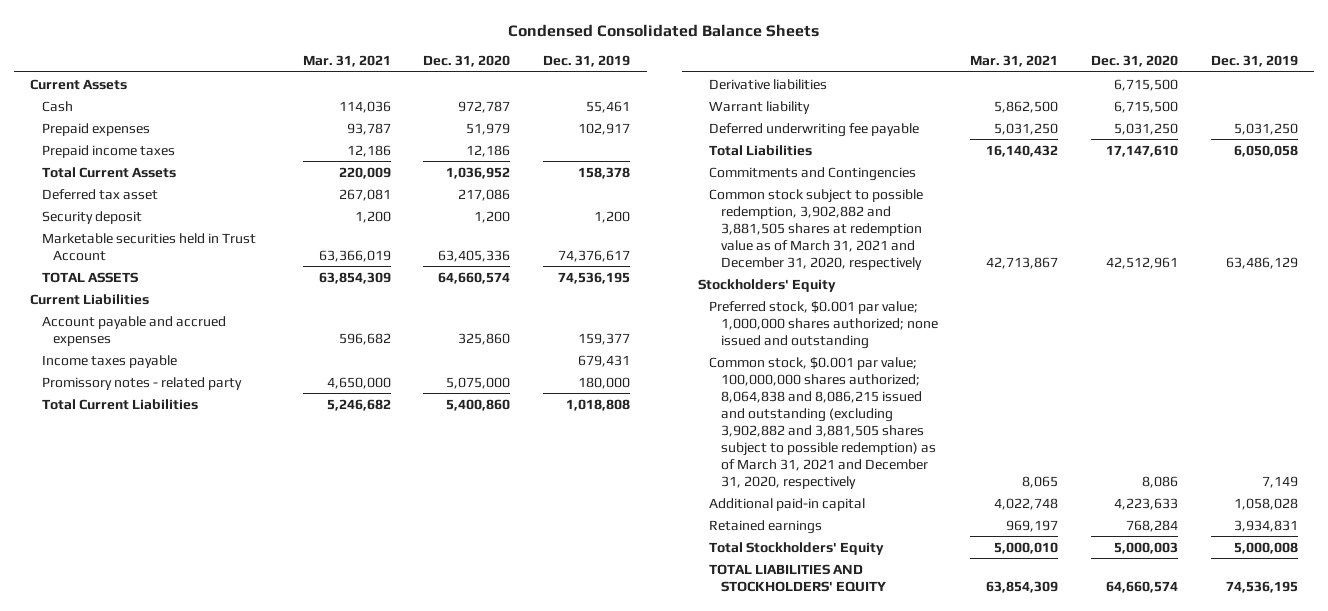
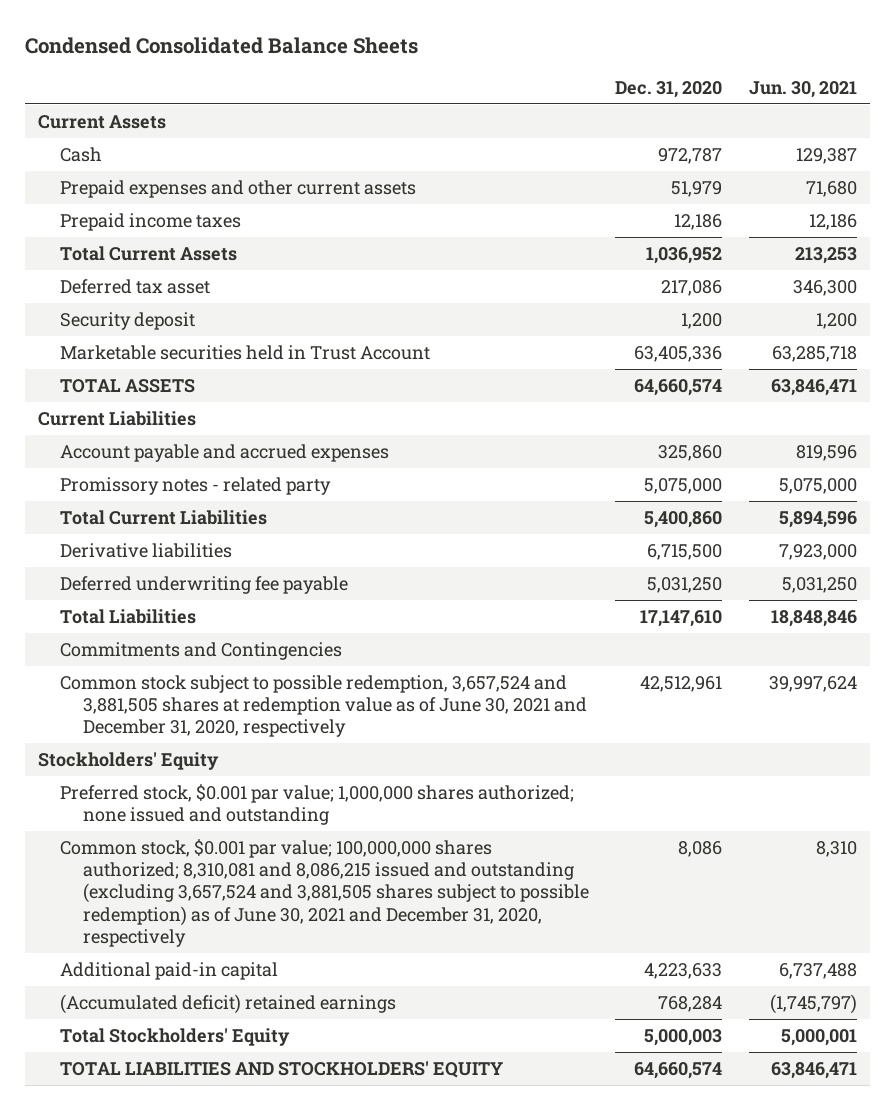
[302,55,391,68] Mar. 31, 2021 -> none
[543,55,631,68] Dec. 31, 2019 -> none
none -> [748,80,857,98] Jun. 30, 2021
[41,122,150,136] Prepaid expenses -> [60,180,417,199] Prepaid expenses and other current assets
[41,354,177,368] Income taxes payable -> none
[709,100,811,114] Warrant liability -> none
[709,188,924,270] Common stock subject to possible redemption, 3,902,882 and 3,881,505 shares at redemption value as of March 31, 2021 and December 31, 2020, respectively -> [60,675,587,738] Common stock subject to possible redemption, 3,657,524 and 3,881,505 shares at redemption value as of June 30, 2021 and December 31, 2020, respectively
[709,356,936,490] Common stock, $0.001 par value; 100,000,000 shares authorized; 8,064,838 and 8,086,215 issued and outstanding (excluding 3,902,882 and 3,881,505 shares subject to possible redemption) as of March 31, 2021 and December 31, 2020, respectively -> [60,839,589,947] Common stock, $0.001 par value; 100,000,000 shares authorized; 8,310,081 and 8,086,215 issued and outstanding (excluding 3,657,524 and 3,881,505 shares subject to possible redemption) as of June 30, 2021 and December 31, 2020, respectively
[709,519,823,534] Retained earnings -> [60,994,397,1015] (Accumulated deficit) retained earnings

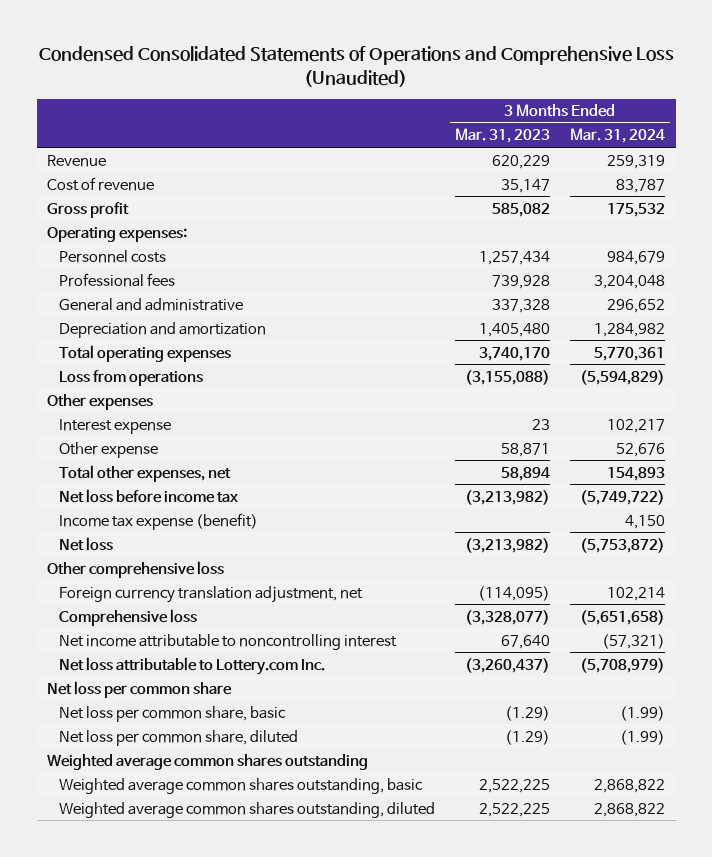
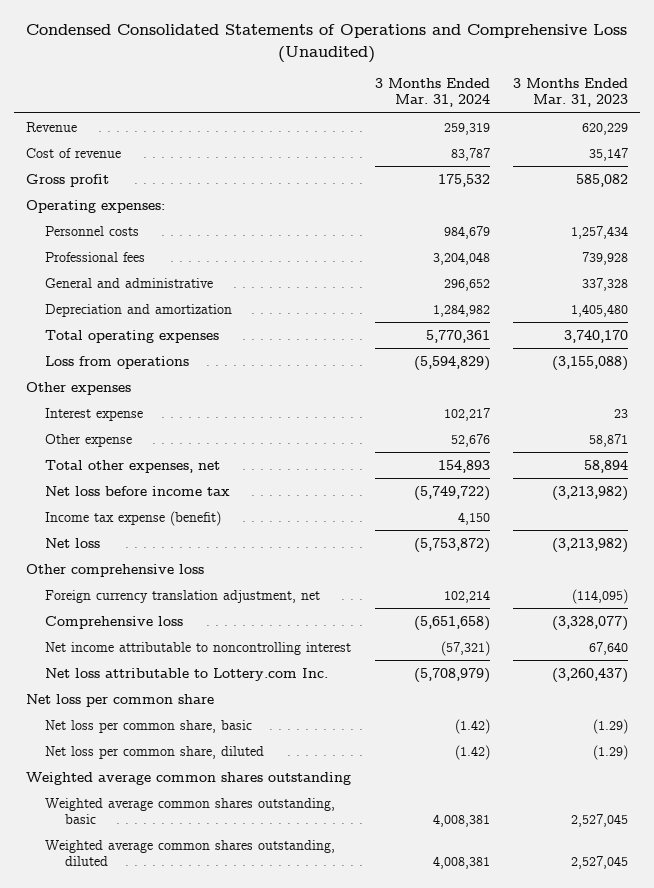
[620,705,666,721] (1.99) -> [454,718,490,734] (1.42)
[620,729,666,745] (1.99) -> [454,744,490,760] (1.42)
[479,778,551,793] 2,522,225 -> [571,814,629,828] 2,527,045
[594,778,666,793] 2,868,822 -> [432,814,490,828] 4,008,381
[479,802,551,817] 2,522,225 -> [571,856,629,870] 2,527,045
[594,802,666,817] 2,868,822 -> [432,856,490,870] 4,008,381

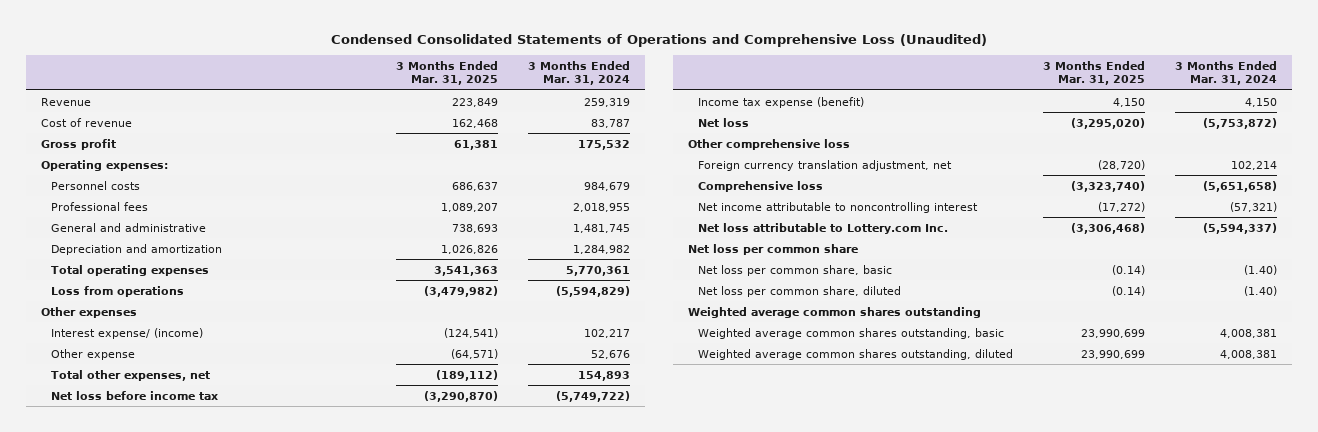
[513,77,629,108] 3 Months Ended Mar. 31, 2023 -> none
none -> [395,60,498,86] 3 Months Ended Mar. 31, 2025
[432,251,490,265] 3,204,048 -> [573,202,631,212] 2,018,955
[443,278,490,291] 296,652 -> [573,223,631,233] 1,481,745
[45,407,144,421] Interest expense -> [50,327,203,339] Interest expense/ (income)
[413,667,490,683] (5,708,979) -> [1203,222,1278,234] (5,594,337)
[454,718,490,734] (1.42) -> [1244,264,1278,275] (1.40)
[454,744,490,760] (1.42) -> [1244,285,1278,296] (1.40)

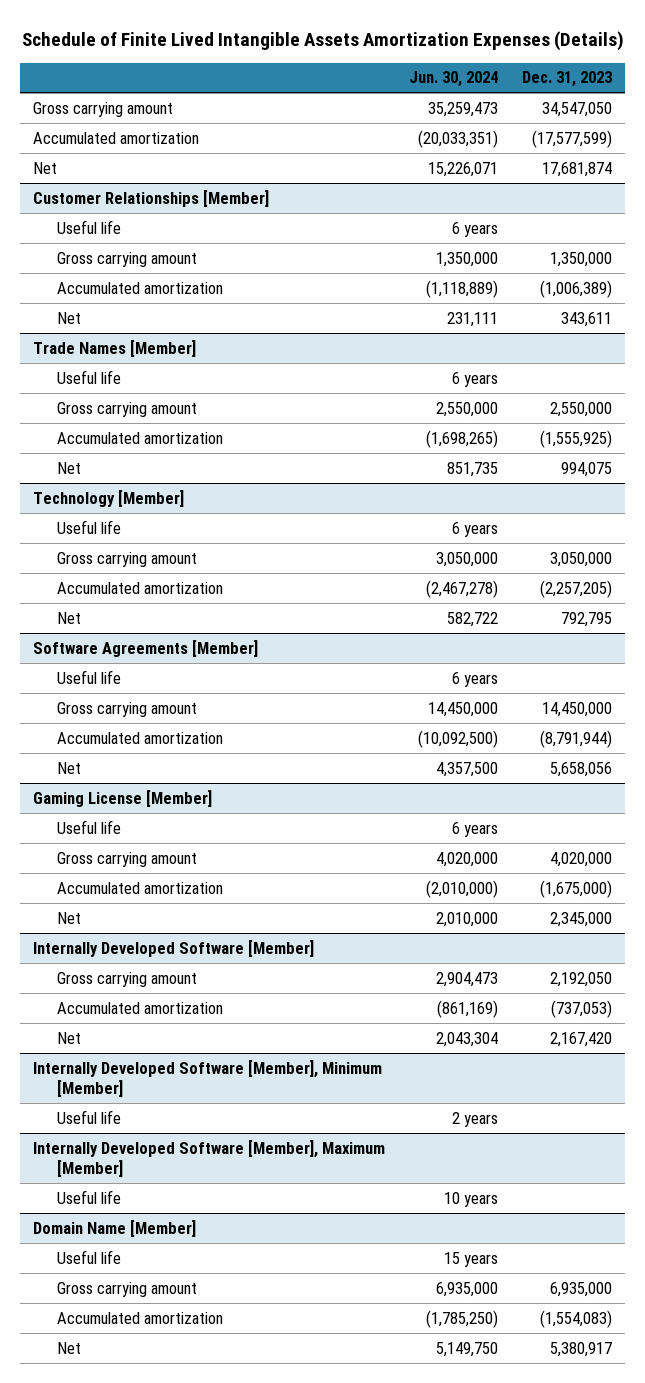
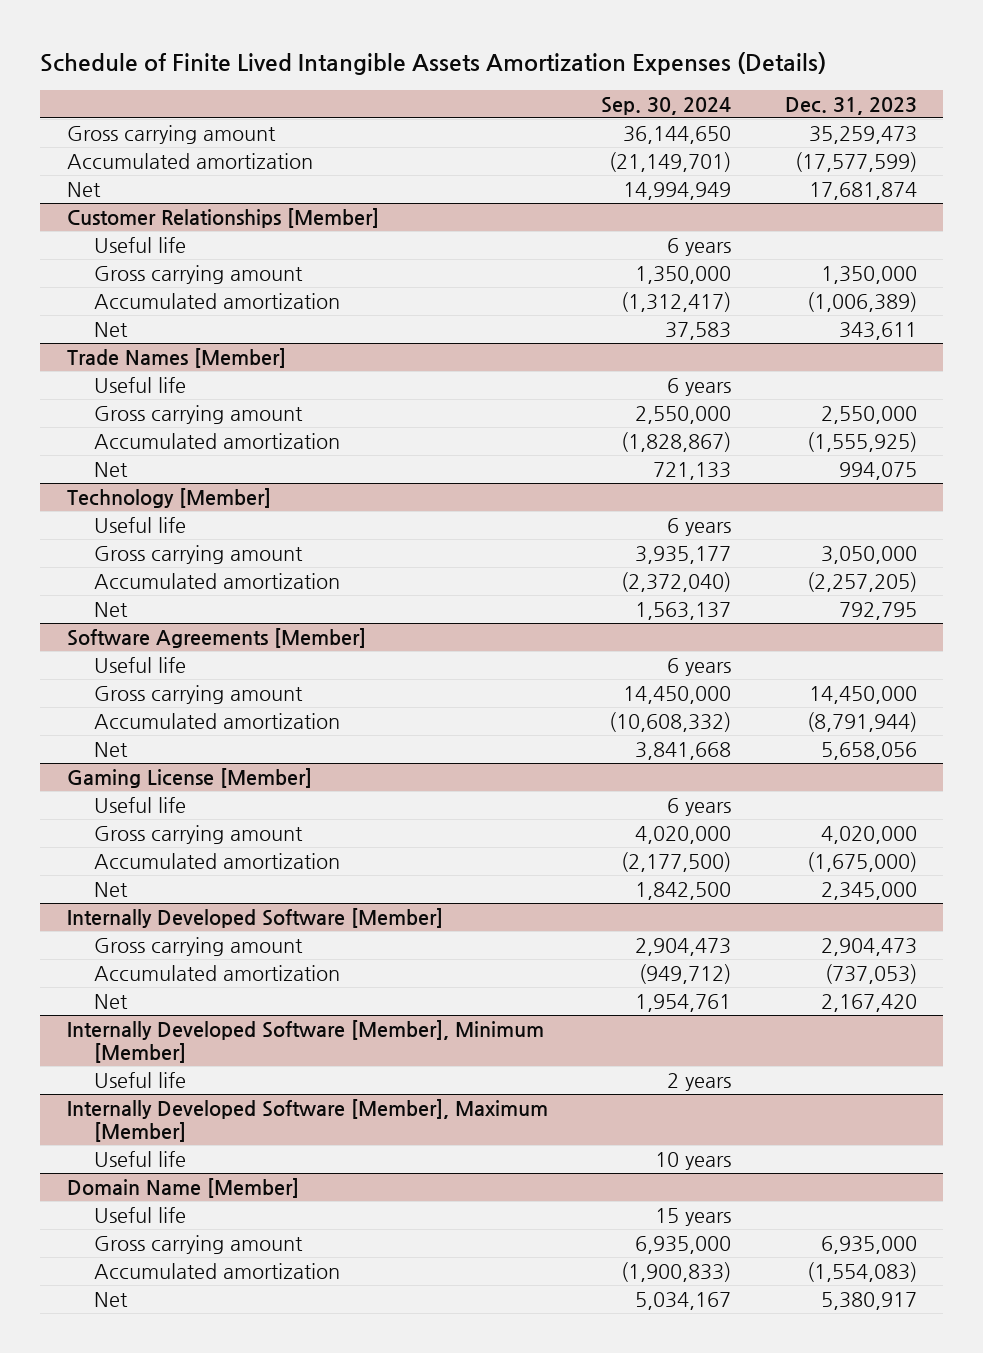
[409,71,499,88] Jun. 30, 2024 -> none
none -> [601,96,732,115] Sep. 30, 2024
[542,101,613,117] 34,547,050 -> [808,125,917,144] 35,259,473
[550,971,613,987] 2,192,050 -> [820,937,917,956] 2,904,473

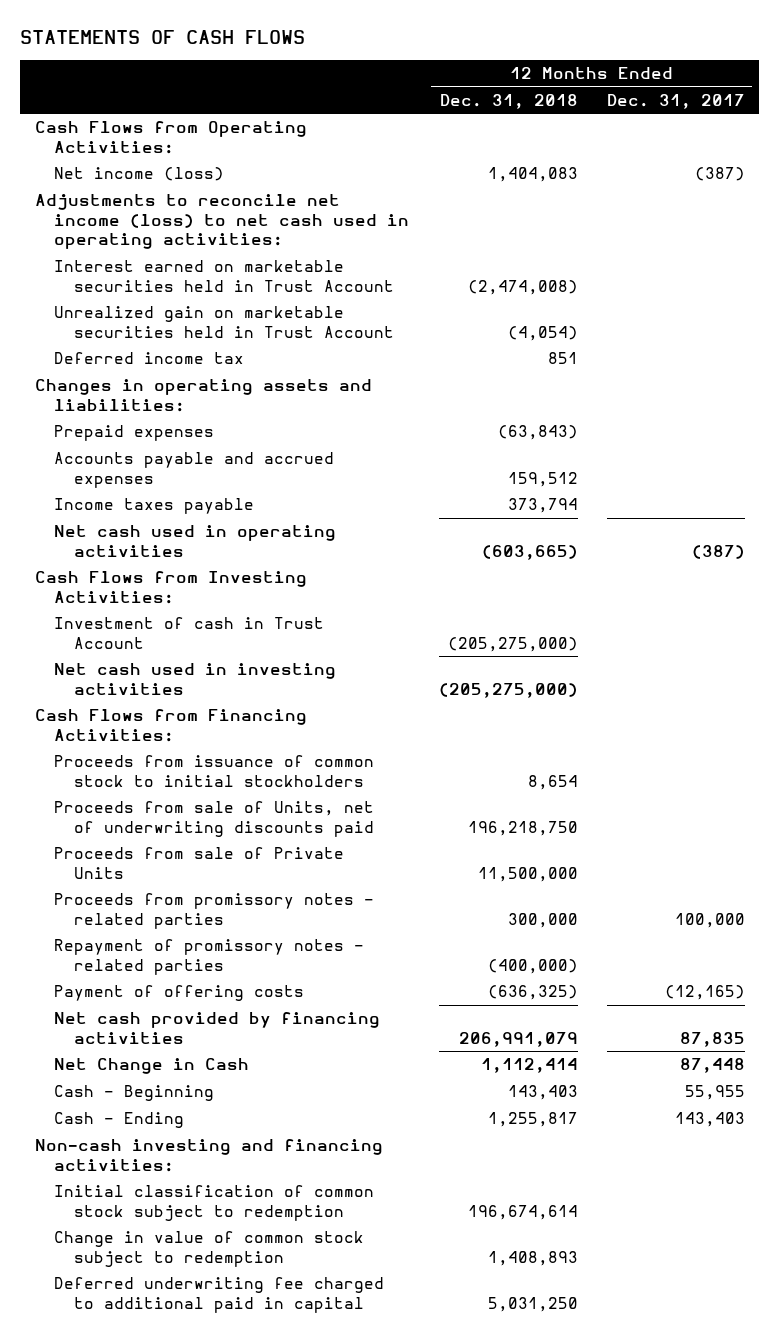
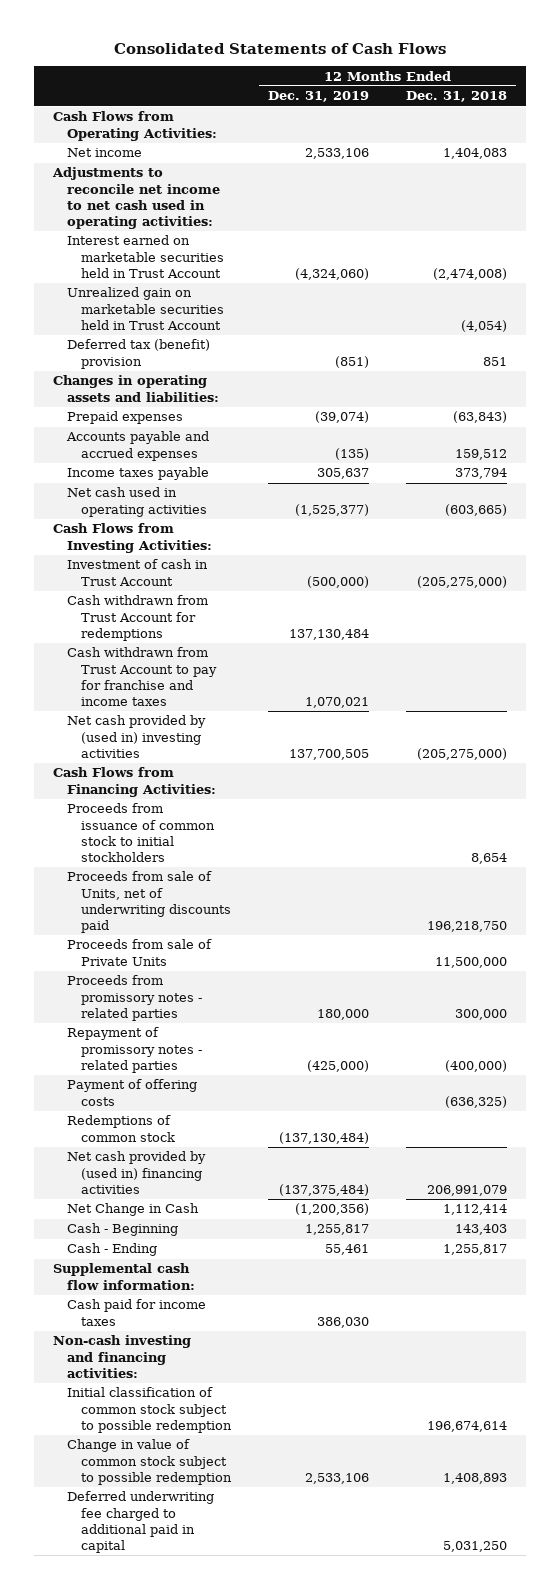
[20,30,306,45] STATEMENTS OF CASH FLOWS -> [113,42,446,54] Consolidated Statements of Cash Flows
[606,93,745,109] Dec. 31, 2017 -> none
none -> [268,91,370,103] Dec. 31, 2019
[54,167,225,182] Net income (loss) -> [67,148,143,158] Net income
[34,194,410,250] Adjustments to reconcile net income (loss) to net cash used in operating activities: -> [51,167,221,229] Adjustments to reconcile net income to net cash used in operating activities:
[54,352,245,365] Deferred income tax -> [67,339,211,369] Deferred tax (benefit) provision
none -> [67,595,209,641] Cash withdrawn from Trust Account for redemptions
none -> [67,647,218,706] Cash withdrawn from Trust Account to pay for franchise and income taxes
[54,663,337,695] Net cash used in investing activities -> [67,715,207,758] Net cash provided by (used in) investing activities
none -> [67,1115,176,1142] Redemptions of common stock
[54,1012,381,1044] Net cash provided by financing activities -> [67,1151,207,1194] Net cash provided by (used in) financing activities
none -> [52,1263,196,1290] Supplemental cash flow information:
none -> [67,1299,207,1326] Cash paid for income taxes
[54,1185,375,1221] Initial classification of common stock subject to redemption -> [67,1387,233,1433] Initial classification of common stock subject to possible redemption
[54,1231,365,1267] Change in value of common stock subject to redemption -> [67,1439,233,1485] Change in value of common stock subject to possible redemption

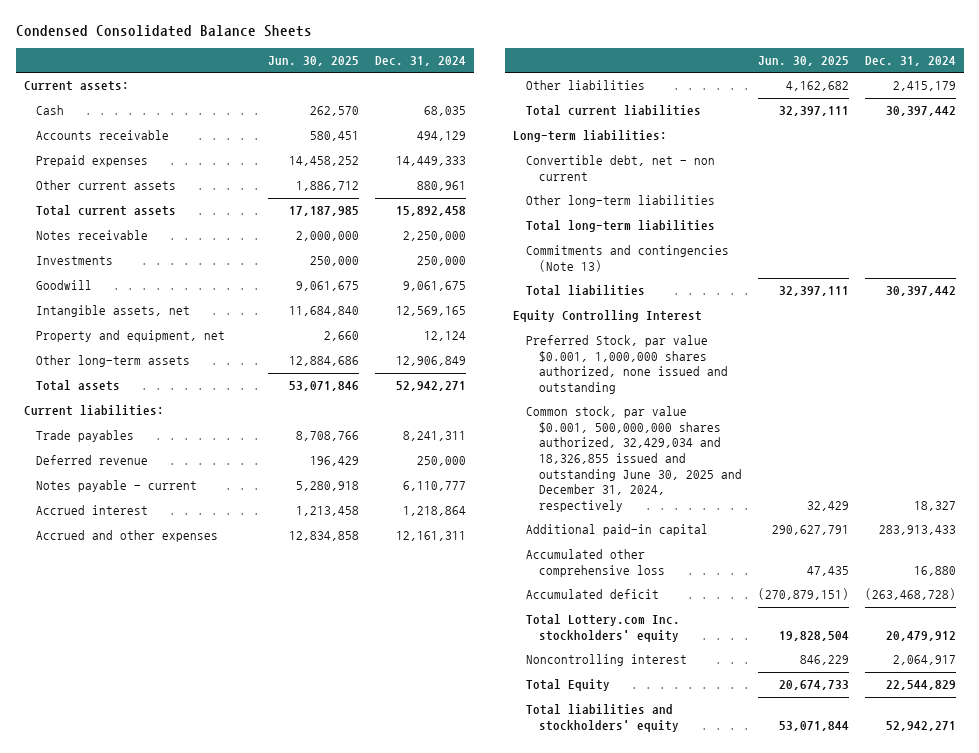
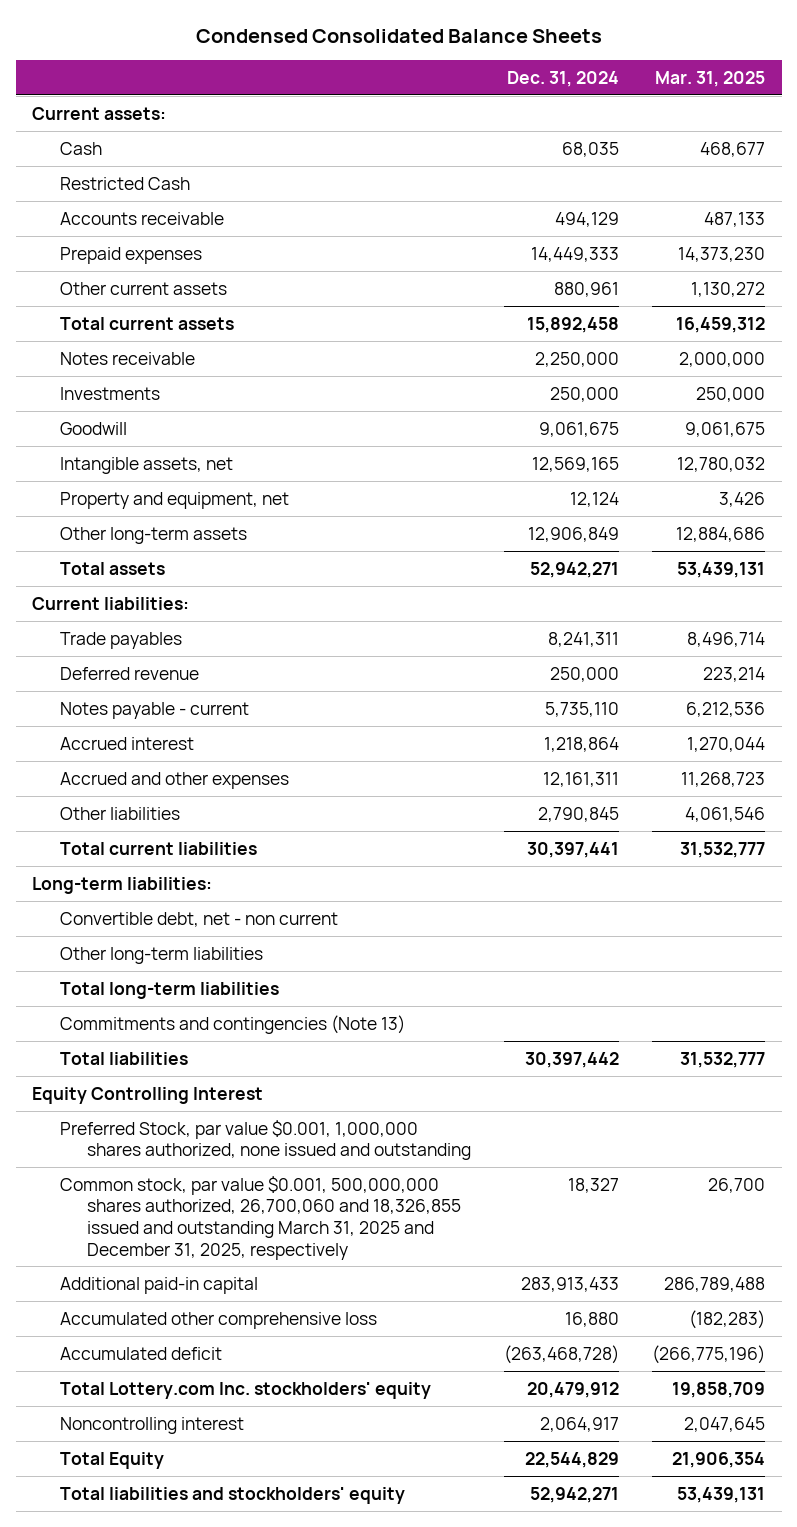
[268,55,360,66] Jun. 30, 2025 -> none
none -> [655,70,766,87] Mar. 31, 2025
none -> [59,176,190,190] Restricted Cash
[403,481,467,492] 6,110,777 -> [545,701,620,717] 5,735,110
[892,81,956,92] 2,415,179 -> [538,806,620,822] 2,790,845
[885,106,956,117] 30,397,442 -> [527,841,620,858] 30,397,441
[526,406,742,512] Common stock, par value $0.001, 500,000,000 shares authorized, 32,429,034 and 18,326,855 issued and outstanding June 30, 2025 and December 31, 2024, respectively -> [59,1175,462,1260] Common stock, par value $0.001, 500,000,000 shares authorized, 26,700,060 and 18,326,855 issued and outstanding March 31, 2025 and December 31, 2025, respectively

